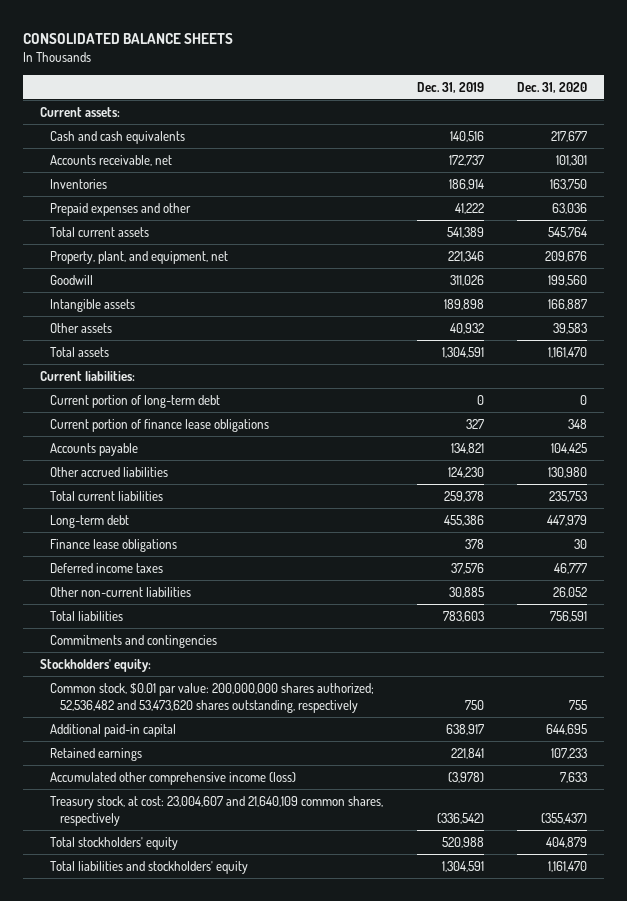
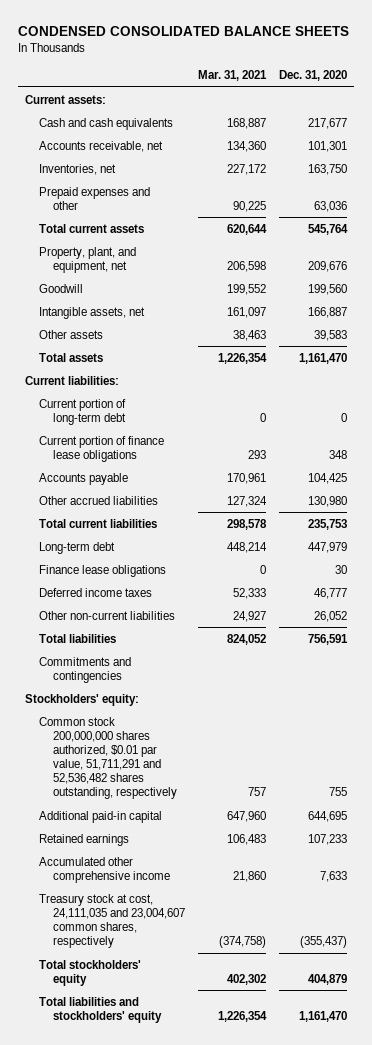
[23,32,234,44] CONSOLIDATED BALANCE SHEETS -> [18,26,350,37] CONDENSED CONSOLIDATED BALANCE SHEETS
[416,81,484,93] Dec. 31, 2019 -> none
none -> [198,70,268,82] Mar. 31, 2021
[49,178,107,189] Inventories -> [38,163,116,175] Inventories, net
[49,298,135,312] Intangible assets -> [38,306,145,319] Intangible assets, net
[49,682,374,713] Common stock, $0.01 par value: 200,000,000 shares authorized; 52,536,482 and 53,473,620 shares outstanding, respectively -> [38,716,177,800] Common stock 200,000,000 shares authorized, $0.01 par value, 51,711,291 and 52,536,482 shares outstanding, respectively
[49,771,296,785] Accumulated other comprehensive income (loss) -> [38,856,170,883] Accumulated other comprehensive income
[49,795,383,826] Treasury stock, at cost: 23,004,607 and 21,640,109 common shares, respectively -> [38,893,185,949] Treasury stock at cost, 24,111,035 and 23,004,607 common shares, respectively

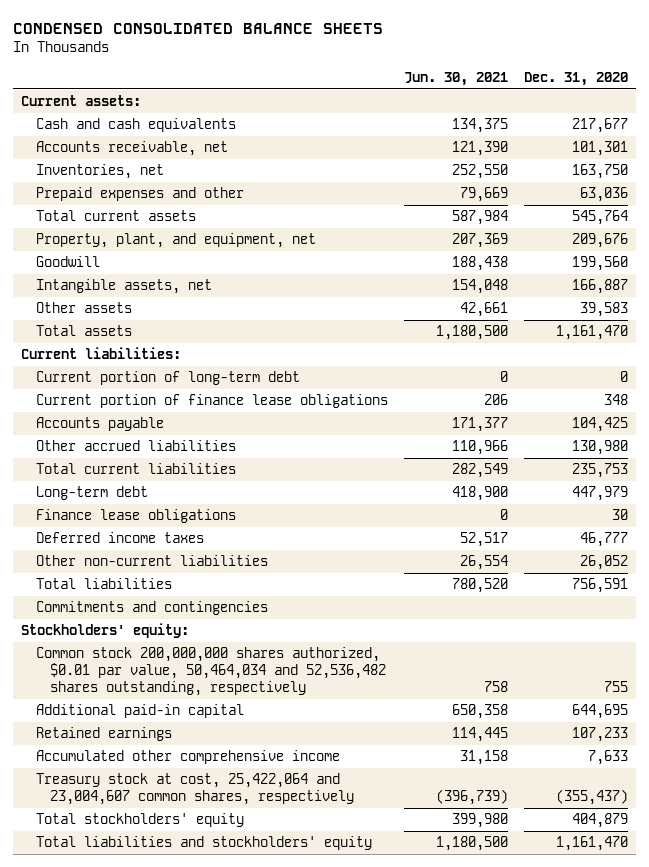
[198,70,268,82] Mar. 31, 2021 -> none
none -> [403,71,508,86] Jun. 30, 2021
[38,716,177,800] Common stock 200,000,000 shares authorized, $0.01 par value, 51,711,291 and 52,536,482 shares outstanding, respectively -> [35,647,386,696] Common stock 200,000,000 shares authorized, $0.01 par value, 50,464,034 and 52,536,482 shares outstanding, respectively
[38,893,185,949] Treasury stock at cost, 24,111,035 and 23,004,607 common shares, respectively -> [35,773,354,806] Treasury stock at cost, 25,422,064 and 23,004,607 common shares, respectively

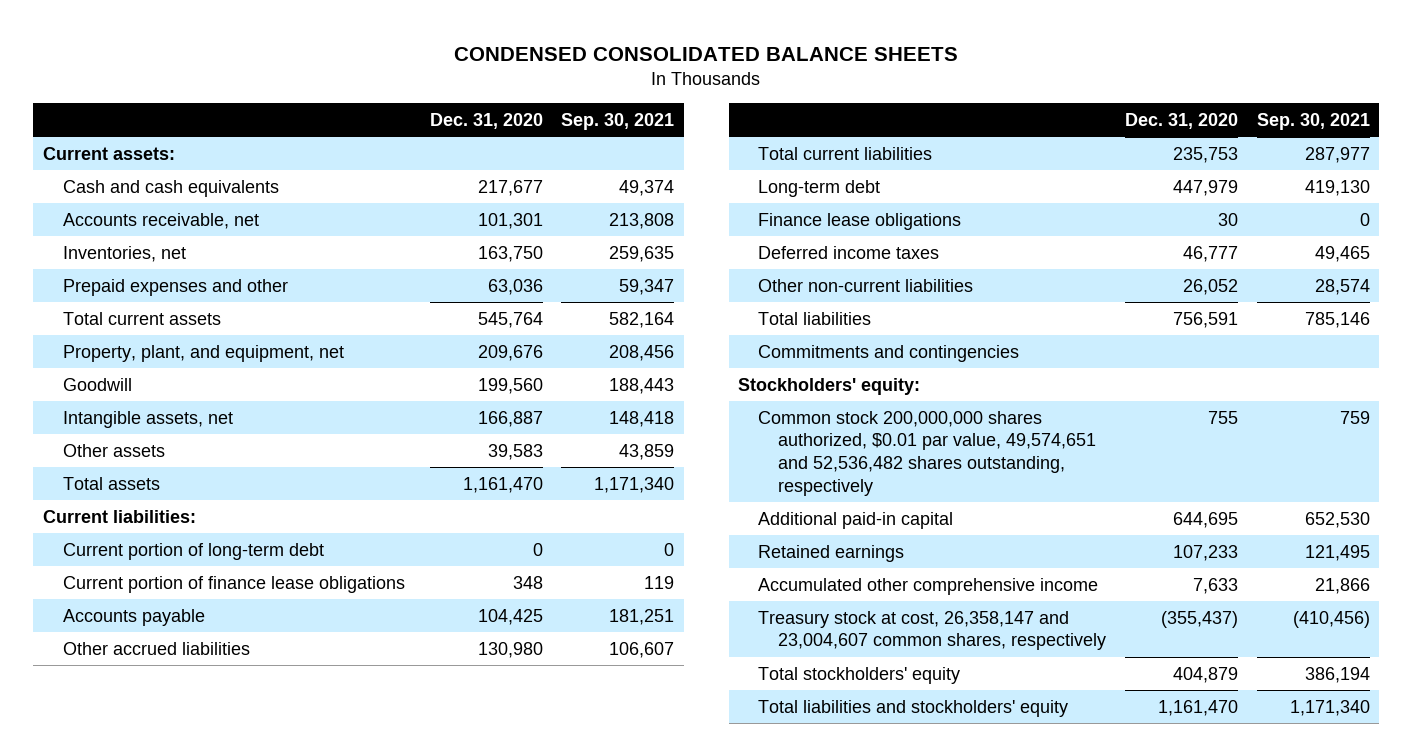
[403,71,508,86] Jun. 30, 2021 -> none
none -> [561,113,675,131] Sep. 30, 2021
[35,647,386,696] Common stock 200,000,000 shares authorized, $0.01 par value, 50,464,034 and 52,536,482 shares outstanding, respectively -> [758,410,1097,496] Common stock 200,000,000 shares authorized, $0.01 par value, 49,574,651 and 52,536,482 shares outstanding, respectively
[35,773,354,806] Treasury stock at cost, 25,422,064 and 23,004,607 common shares, respectively -> [758,610,1107,651] Treasury stock at cost, 26,358,147 and 23,004,607 common shares, respectively

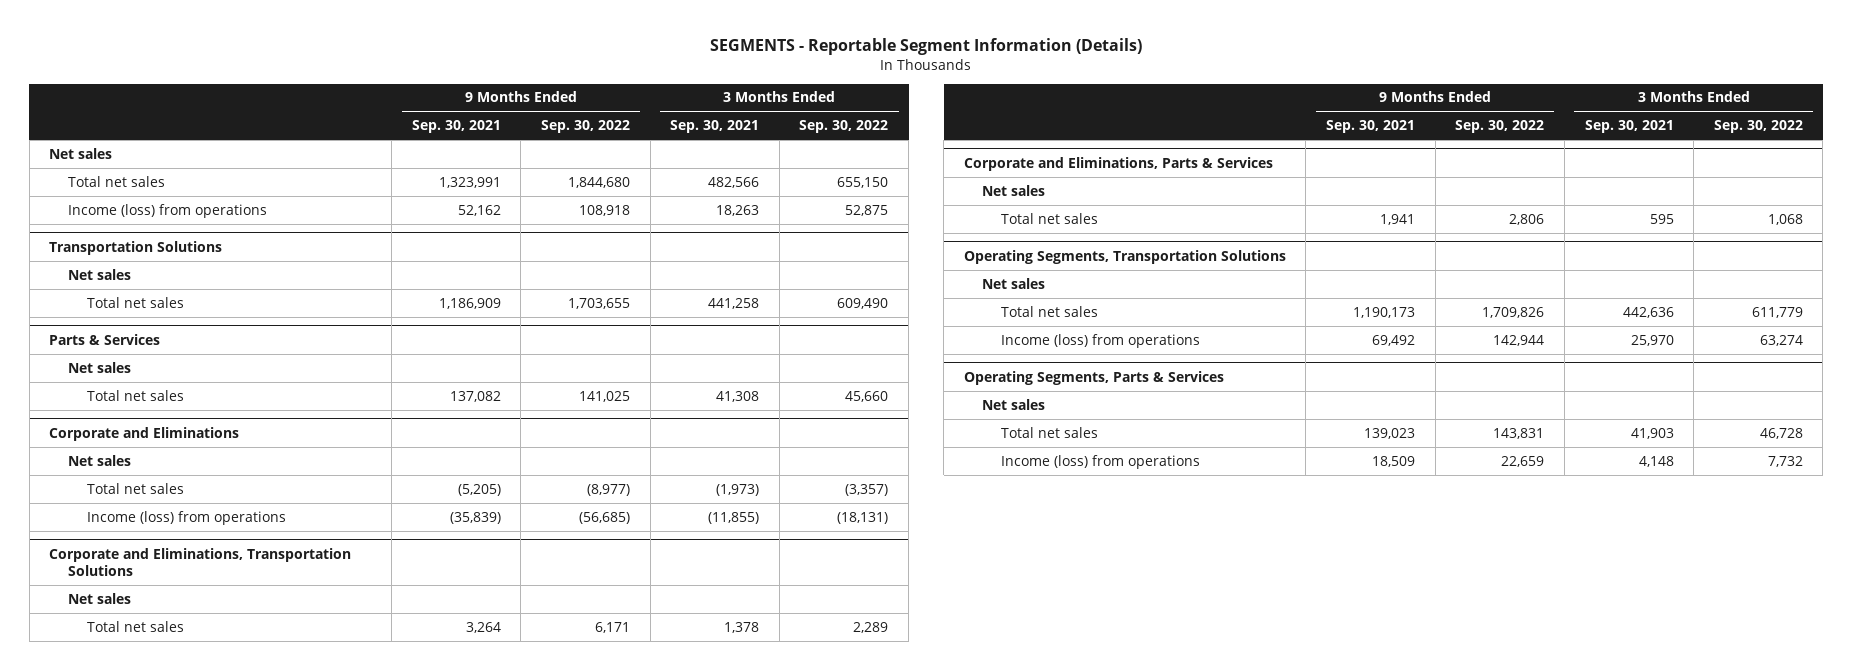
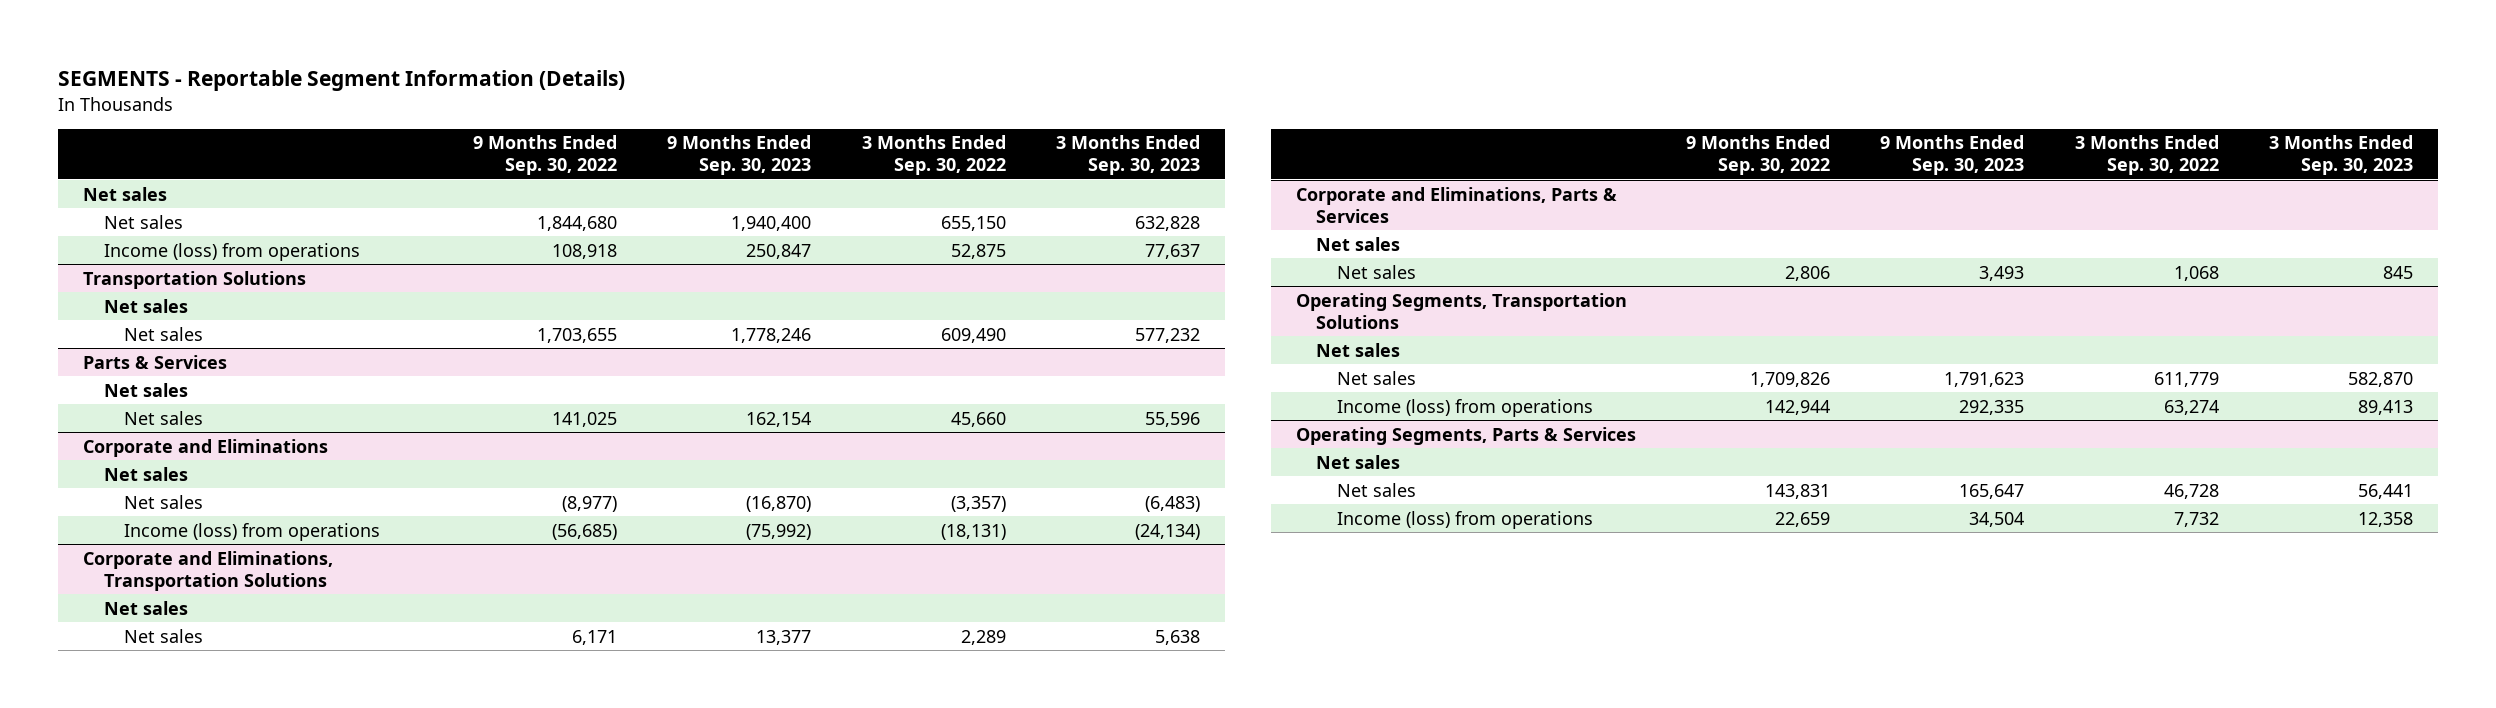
[411,120,501,134] Sep. 30, 2021 -> none
[670,120,760,134] Sep. 30, 2021 -> none
none -> [667,135,812,176] 9 Months Ended Sep. 30, 2023
none -> [1055,135,1200,176] 3 Months Ended Sep. 30, 2023
[68,175,166,187] Total net sales -> [103,214,183,229] Net sales
[86,296,184,308] Total net sales -> [124,326,204,341] Net sales
[86,389,184,401] Total net sales -> [124,410,204,425] Net sales
[86,482,184,494] Total net sales -> [124,494,204,509] Net sales
[86,620,184,632] Total net sales -> [124,628,204,643] Net sales
[1001,212,1099,224] Total net sales -> [1337,264,1417,279] Net sales
[1001,305,1099,317] Total net sales -> [1337,370,1417,385] Net sales
[1001,426,1099,438] Total net sales -> [1337,482,1417,497] Net sales

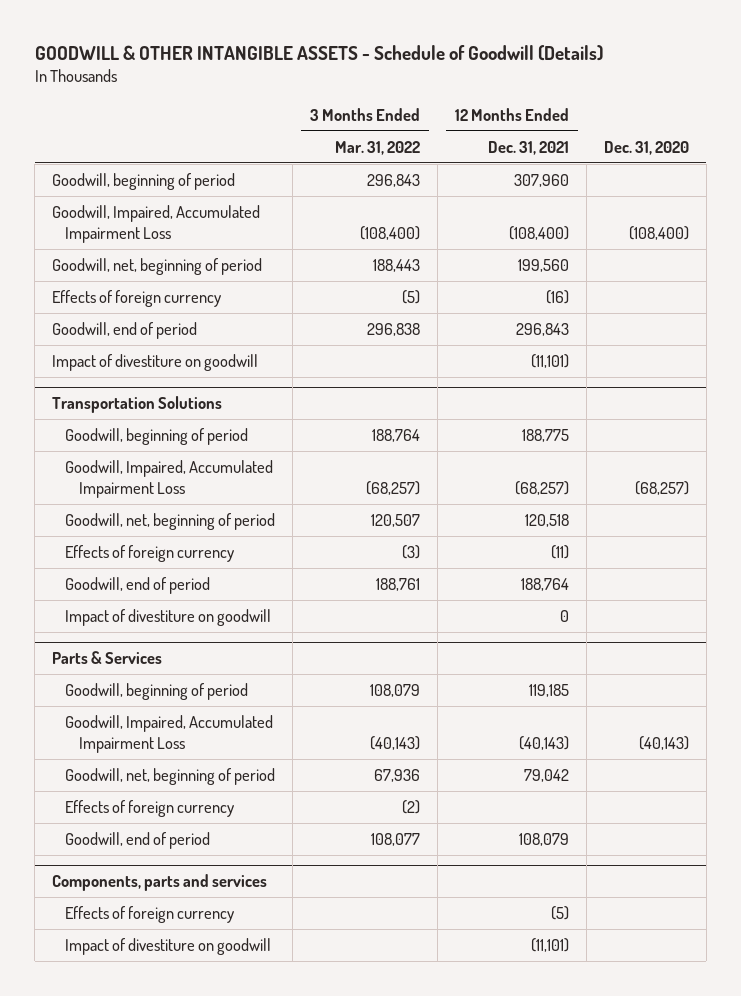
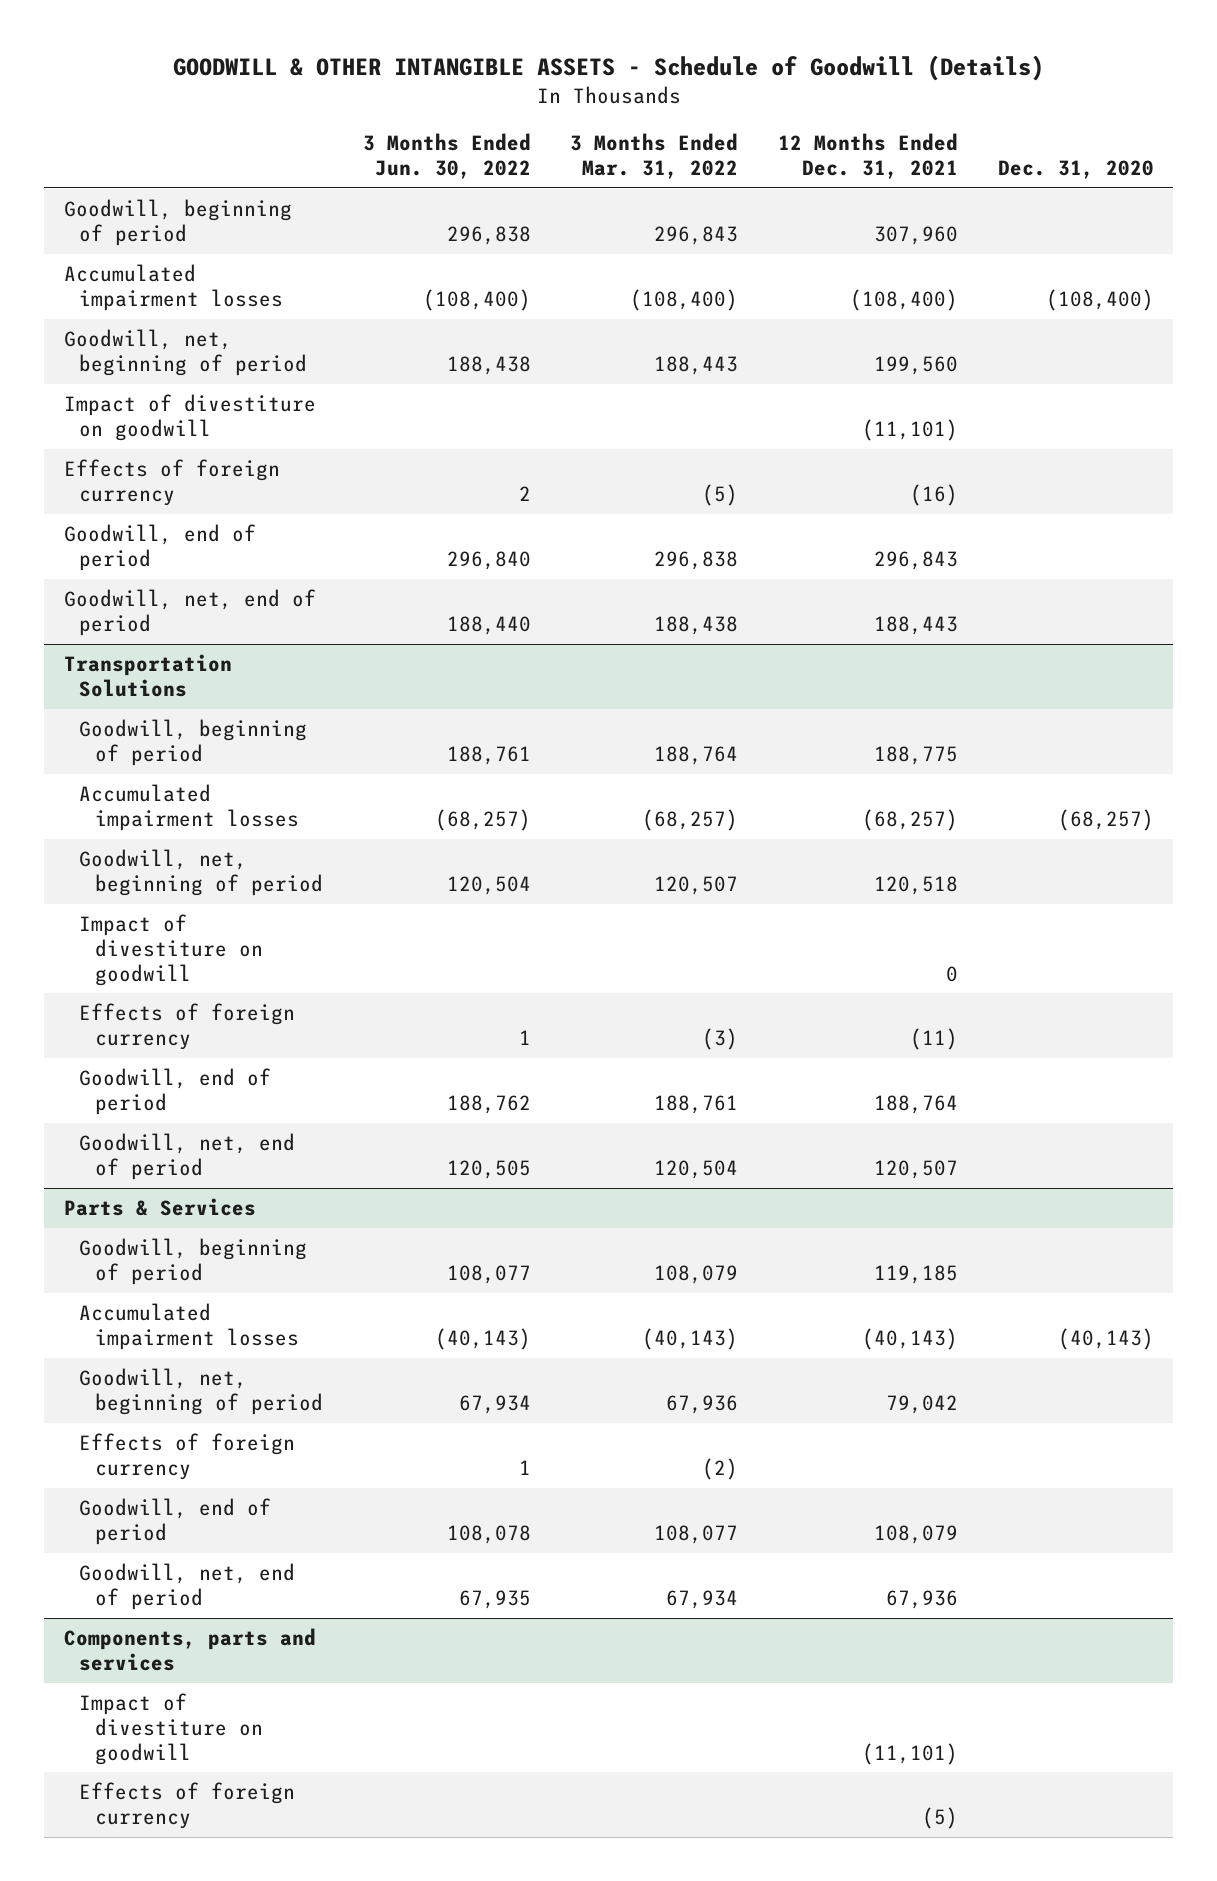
none -> [362,133,531,179] 3 Months Ended Jun. 30, 2022
[51,205,260,243] Goodwill, Impaired, Accumulated Impairment Loss -> [63,263,284,311] Accumulated impairment losses
[51,354,258,372] Impact of divestiture on goodwill -> [63,393,316,441] Impact of divestiture on goodwill
none -> [63,588,316,636] Goodwill, net, end of period
[65,460,274,498] Goodwill, Impaired, Accumulated Impairment Loss -> [79,783,300,831] Accumulated impairment losses
[65,609,272,627] Impact of divestiture on goodwill -> [79,913,264,986] Impact of divestiture on goodwill
none -> [79,1132,296,1180] Goodwill, net, end of period
[65,715,274,753] Goodwill, Impaired, Accumulated Impairment Loss -> [79,1302,300,1350] Accumulated impairment losses
none -> [79,1562,296,1610] Goodwill, net, end of period
[65,906,235,924] Effects of foreign currency -> [79,1781,296,1829] Effects of foreign currency

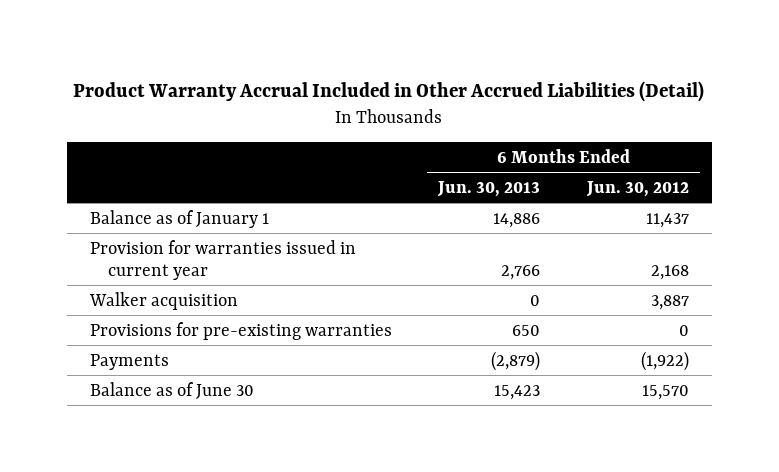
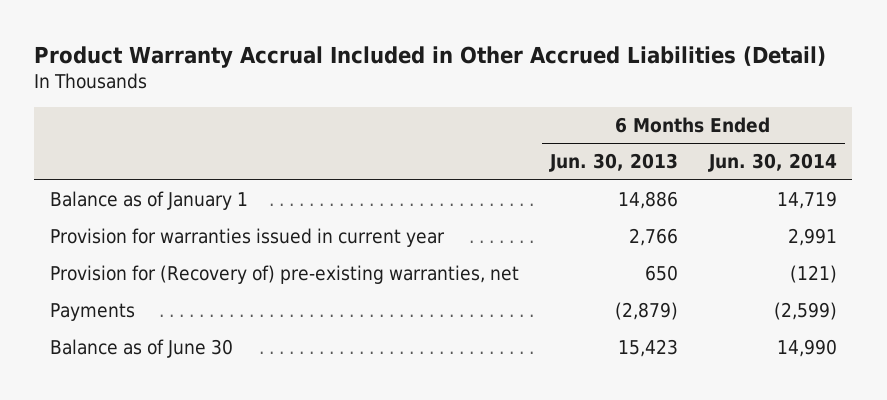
[585,180,689,197] Jun. 30, 2012 -> none
none -> [707,153,837,173] Jun. 30, 2014
[88,291,238,310] Walker acquisition -> none
[89,321,392,340] Provisions for pre-existing warranties -> [49,265,519,285] Provision for (Recovery of) pre-existing warranties, net

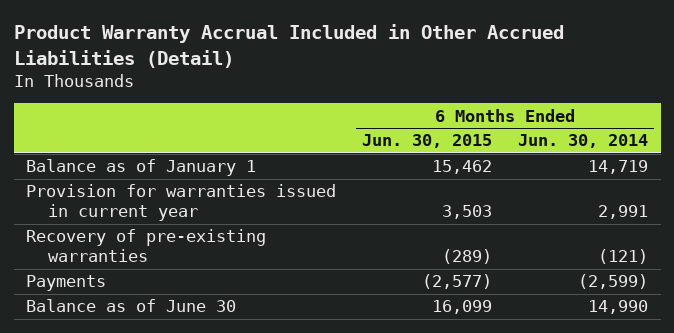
[548,153,678,173] Jun. 30, 2013 -> none
none -> [362,134,493,149] Jun. 30, 2015
[49,265,519,285] Provision for (Recovery of) pre-existing warranties, net -> [26,229,267,263] Recovery of pre-existing warranties

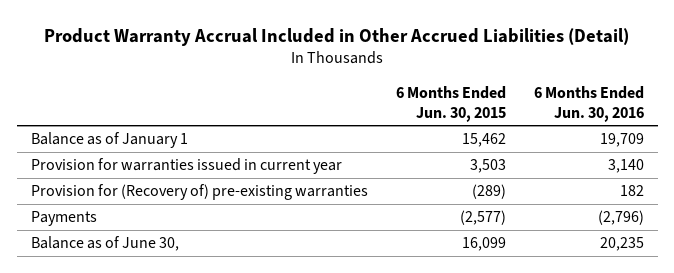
[518,134,649,149] Jun. 30, 2014 -> none
none -> [533,85,644,122] 6 Months Ended Jun. 30, 2016
[26,229,267,263] Recovery of pre-existing warranties -> [30,184,368,201] Provision for (Recovery of) pre-existing warranties
[26,299,237,313] Balance as of June 30 -> [30,236,179,252] Balance as of June 30,

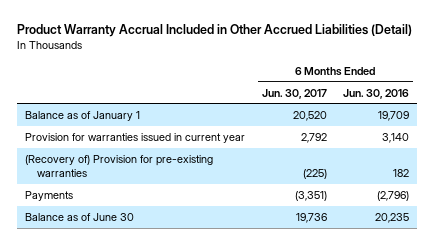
[395,85,506,122] 6 Months Ended Jun. 30, 2015 -> none
none -> [261,88,327,99] Jun. 30, 2017
[30,184,368,201] Provision for (Recovery of) pre-existing warranties -> [25,154,214,177] (Recovery of) Provision for pre-existing warranties
[30,236,179,252] Balance as of June 30, -> [25,212,135,221] Balance as of June 30

